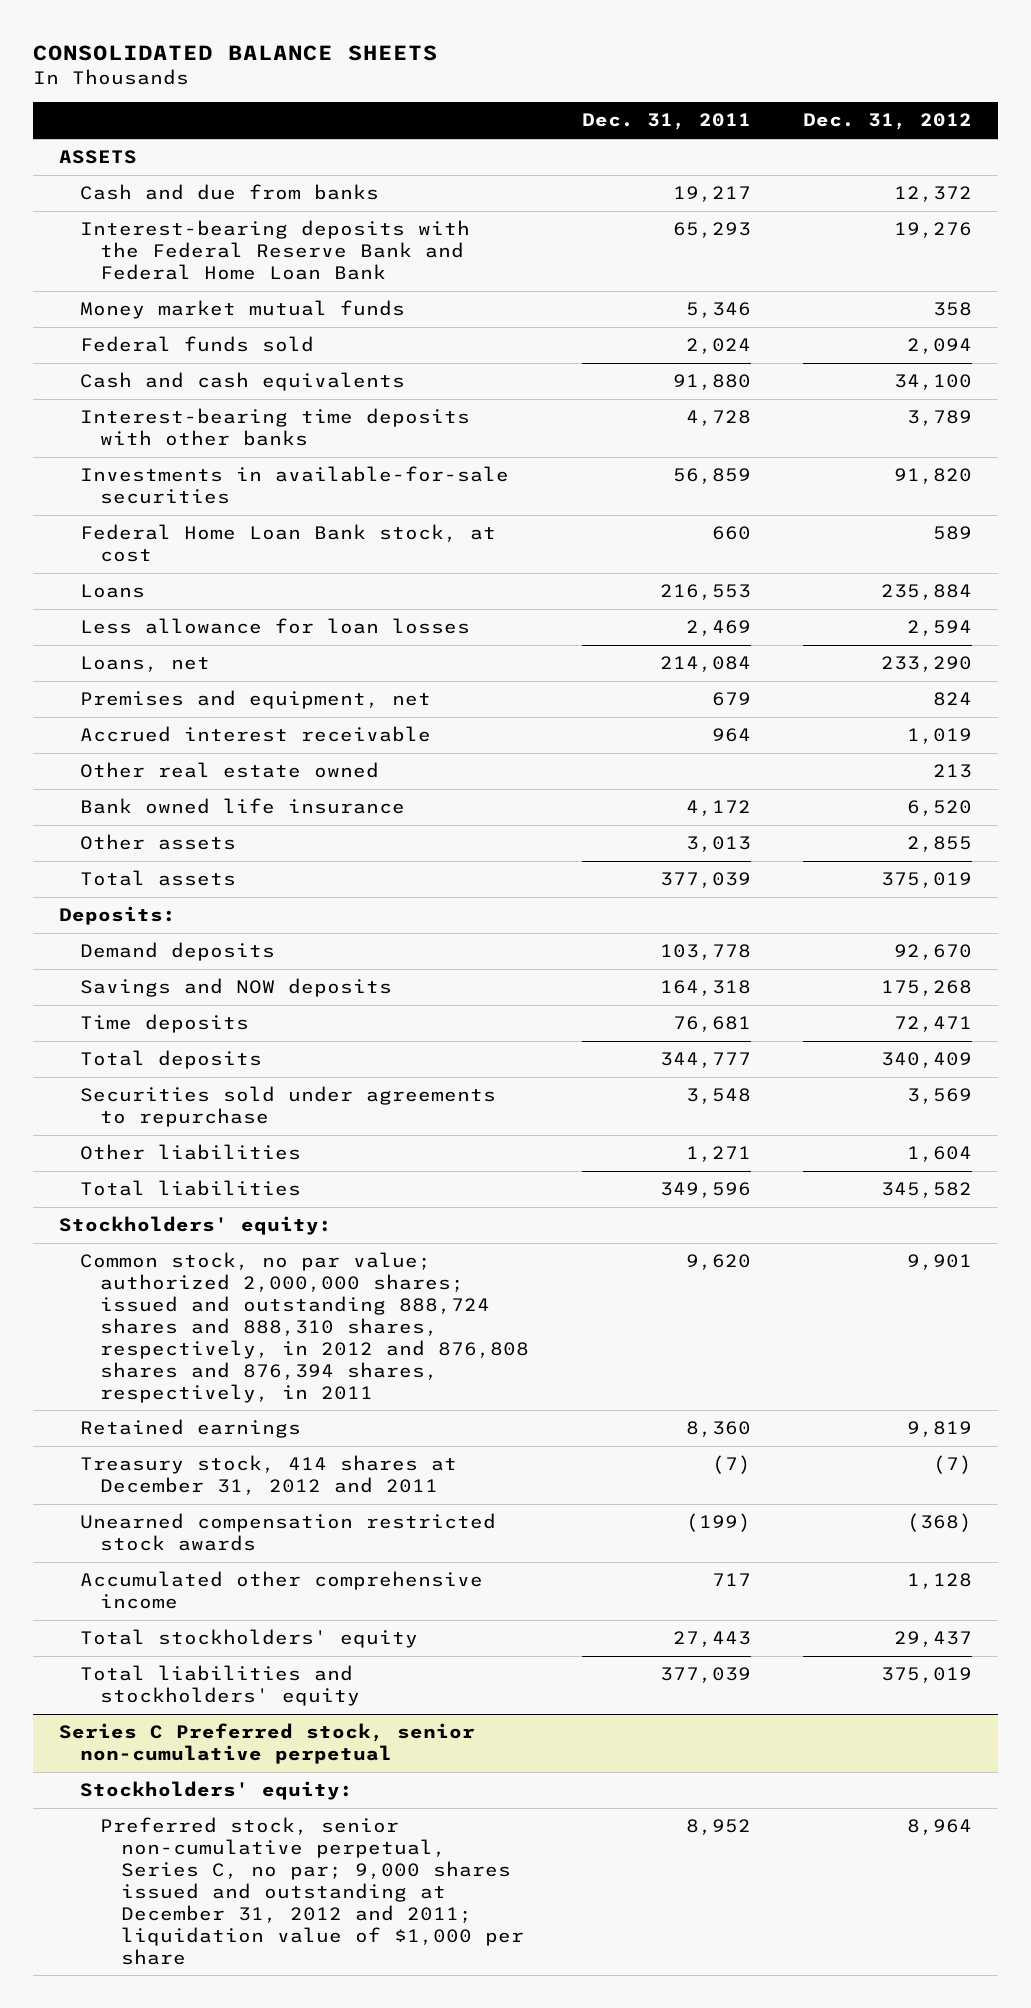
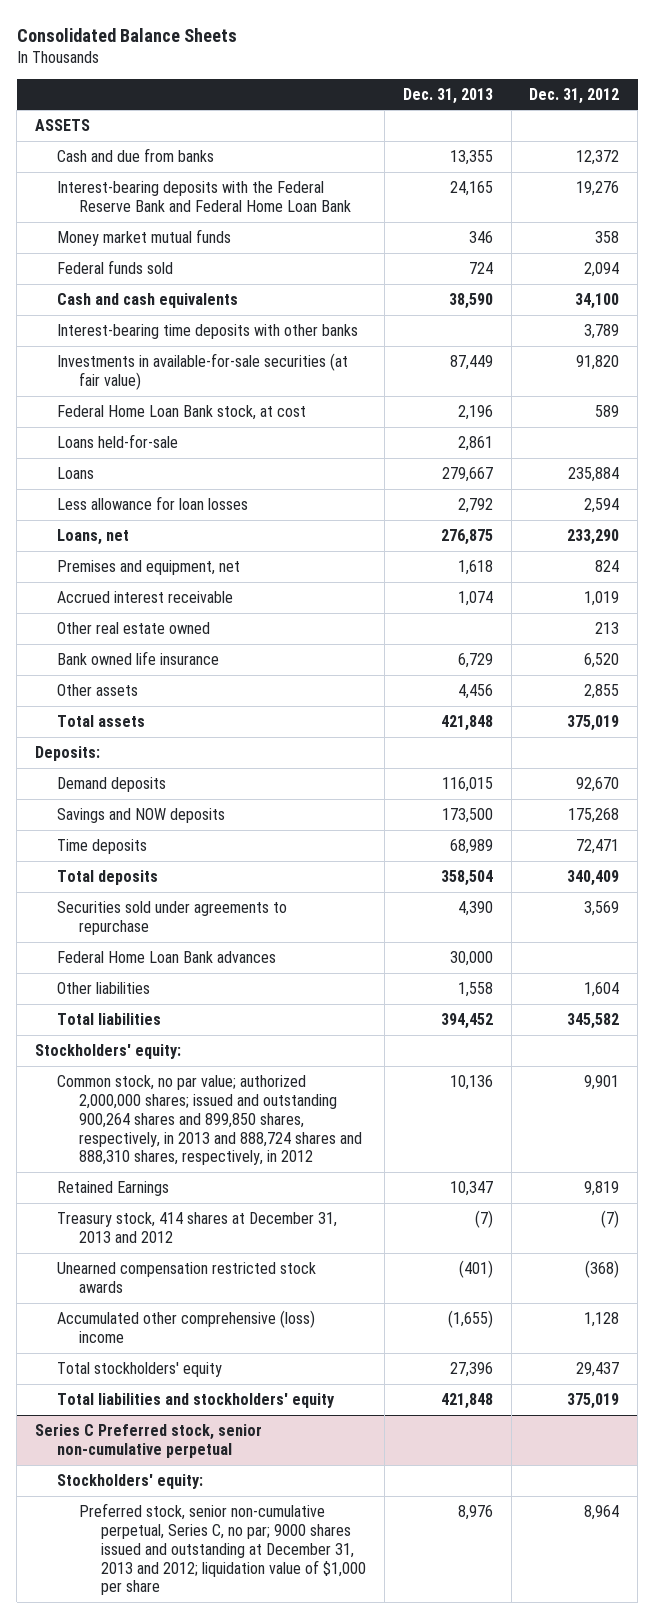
[32,45,438,62] CONSOLIDATED BALANCE SHEETS -> [16,27,237,42] Consolidated Balance Sheets
[581,113,751,131] Dec. 31, 2011 -> none
none -> [402,87,493,104] Dec. 31, 2013
[79,466,509,505] Investments in available-for-sale securities -> [57,353,349,390] Investments in available-for-sale securities (at fair value)
none -> [57,434,179,449] Loans held-for-sale
none -> [57,951,277,964] Federal Home Loan Bank advances
[79,1252,530,1403] Common stock, no par value; authorized 2,000,000 shares; issued and outstanding 888,724 shares and 888,310 shares, respectively, in 2012 and 876,808 shares and 876,394 shares, respectively, in 2011 -> [57,1075,363,1166] Common stock, no par value; authorized 2,000,000 shares; issued and outstanding 900,264 shares and 899,850 shares, respectively, in 2013 and 888,724 shares and 888,310 shares, respectively, in 2012
[79,1419,301,1439] Retained earnings -> [57,1181,170,1197] Retained Earnings
[79,1455,457,1496] Treasury stock, 414 shares at December 31, 2012 and 2011 -> [57,1212,338,1243] Treasury stock, 414 shares at December 31, 2013 and 2012
[79,1571,483,1610] Accumulated other comprehensive income -> [57,1310,316,1343] Accumulated other comprehensive (loss) income
[100,1817,525,1965] Preferred stock, senior non-cumulative perpetual, Series C, no par; 9,000 shares issued and outstanding at December 31, 2012 and 2011; liquidation value of $1,000 per share -> [79,1503,367,1596] Preferred stock, senior non-cumulative perpetual, Series C, no par; 9000 shares issued and outstanding at December 31, 2013 and 2012; liquidation value of $1,000 per share

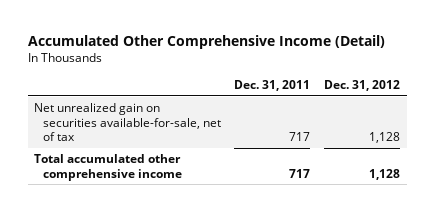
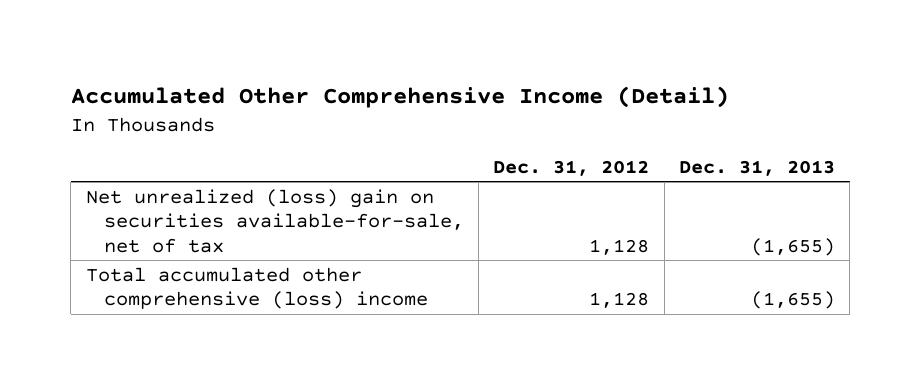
[234,80,311,92] Dec. 31, 2011 -> none
none -> [679,159,836,176] Dec. 31, 2013
[34,103,221,141] Net unrealized gain on securities available-for-sale, net of tax -> [85,188,464,253] Net unrealized (loss) gain on securities available-for-sale, net of tax
[34,154,182,181] Total accumulated other comprehensive income -> [85,266,428,310] Total accumulated other comprehensive (loss) income

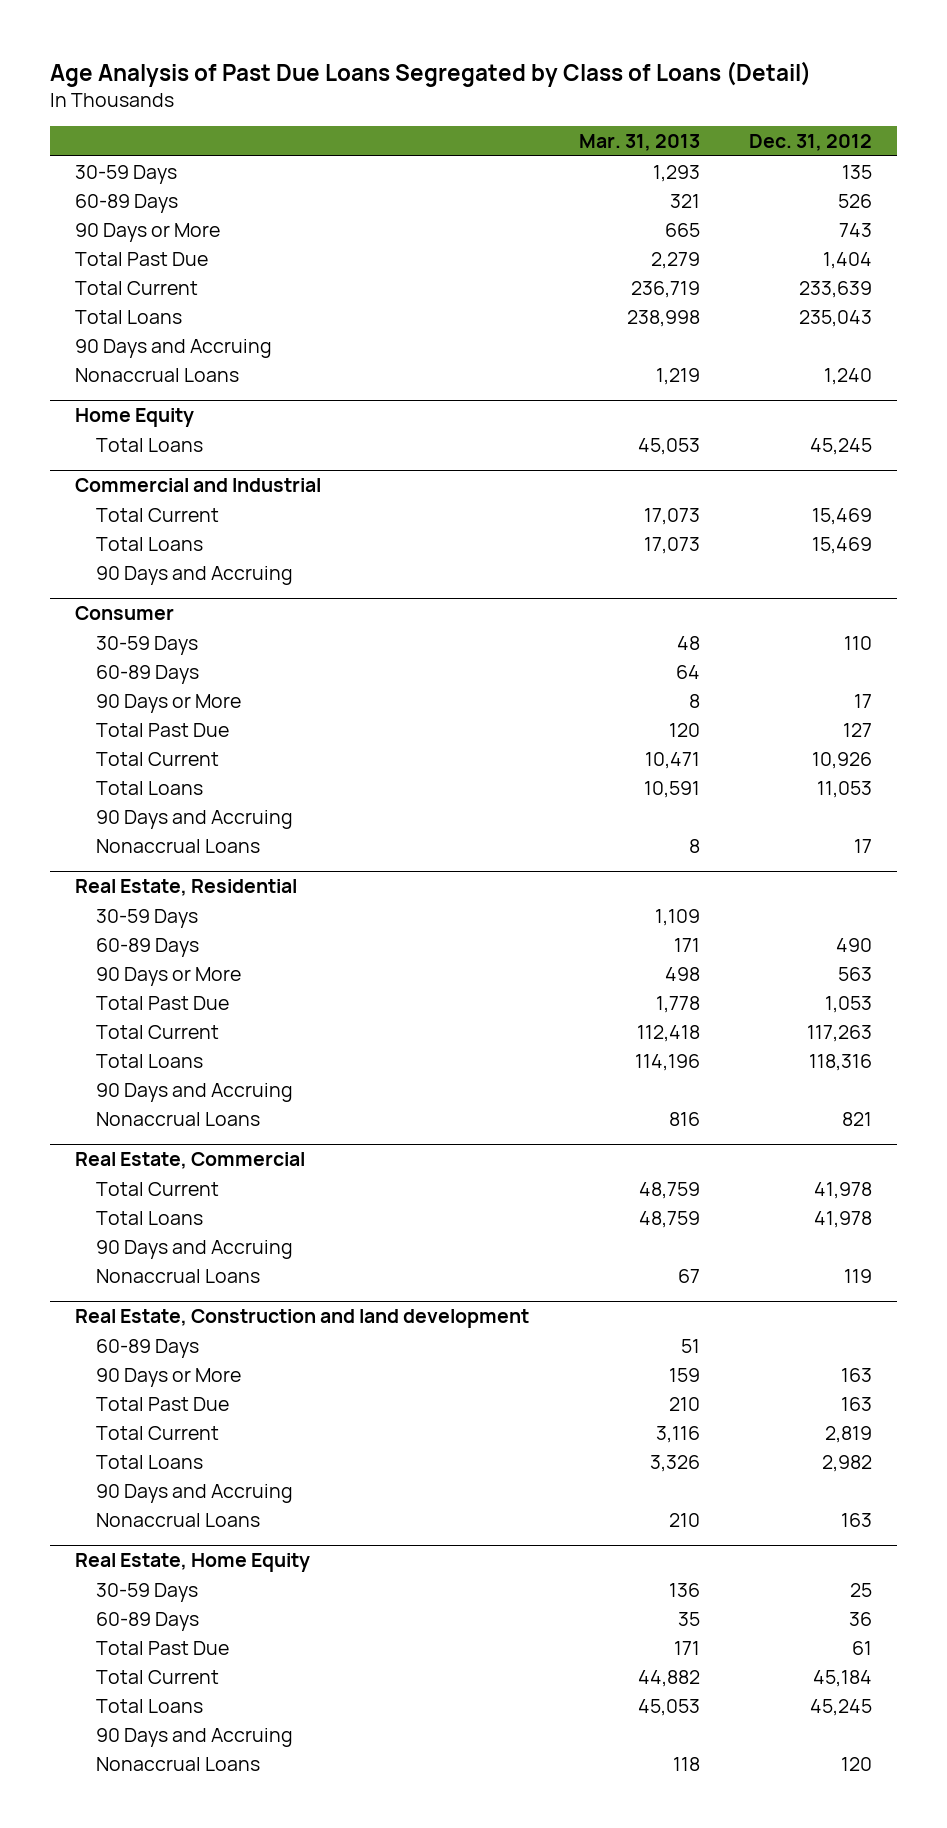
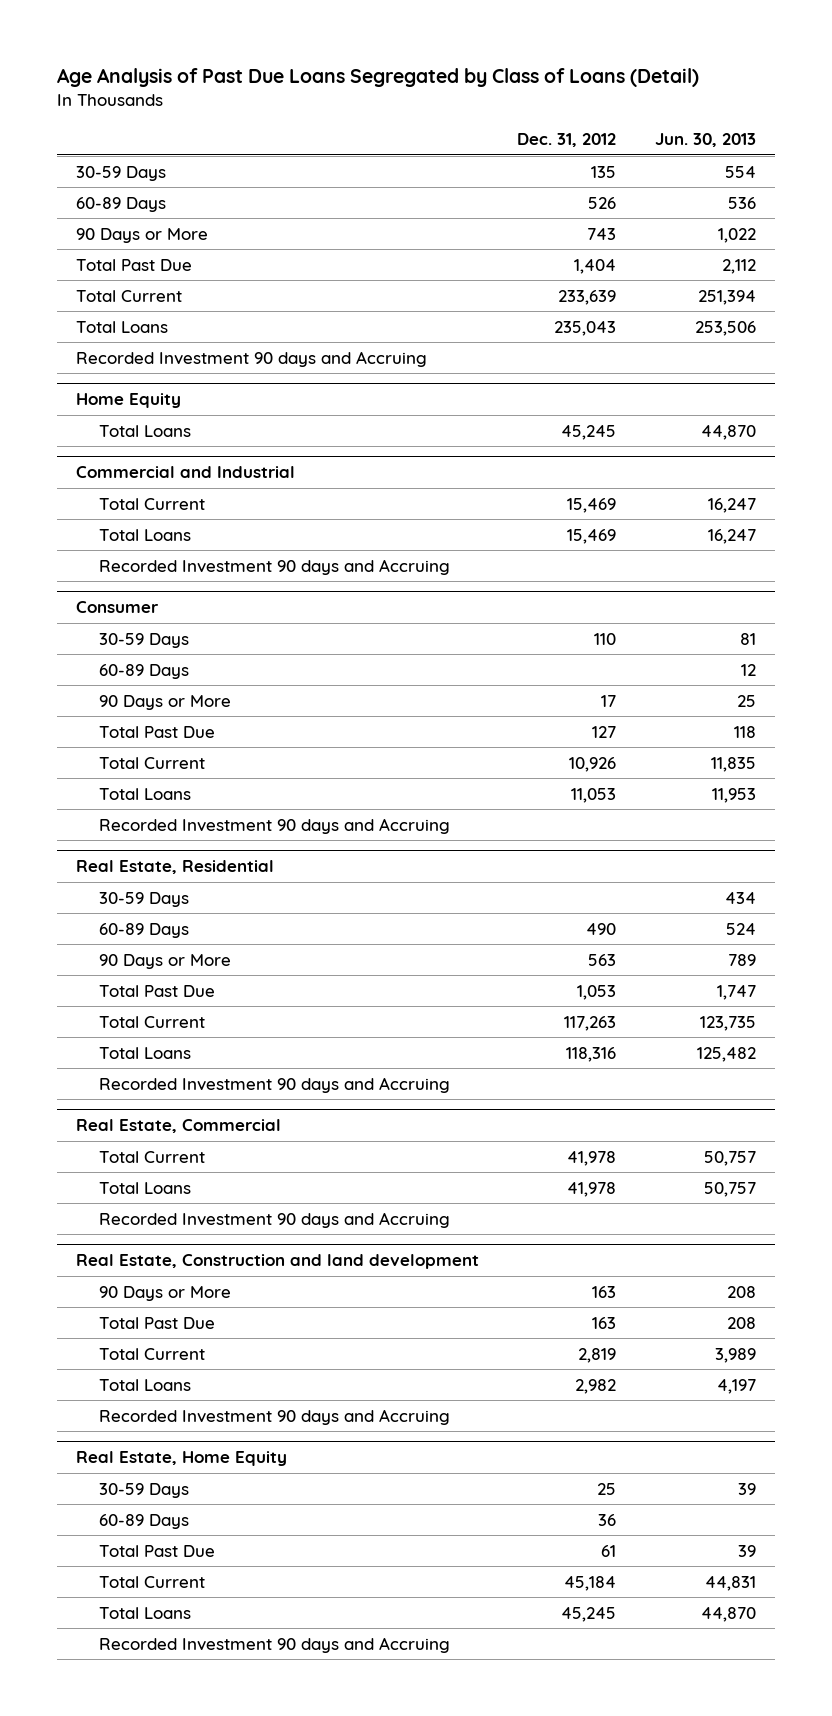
[578,134,700,152] Mar. 31, 2013 -> none
none -> [654,132,756,147] Jun. 30, 2013
[75,367,240,382] Nonaccrual Loans -> none
[75,338,273,358] 90 Days and Accruing -> [76,350,428,367] Recorded Investment 90 days and Accruing
[95,565,293,585] 90 Days and Accruing -> [98,558,450,575] Recorded Investment 90 days and Accruing
[95,838,260,853] Nonaccrual Loans -> none
[95,809,293,829] 90 Days and Accruing -> [98,817,450,834] Recorded Investment 90 days and Accruing
[95,1111,260,1126] Nonaccrual Loans -> none
[95,1082,293,1102] 90 Days and Accruing -> [98,1076,450,1093] Recorded Investment 90 days and Accruing
[95,1268,260,1283] Nonaccrual Loans -> none
[95,1239,293,1259] 90 Days and Accruing -> [98,1211,450,1228] Recorded Investment 90 days and Accruing
[95,1338,199,1358] 60-89 Days -> none
[95,1512,260,1527] Nonaccrual Loans -> none
[95,1483,293,1503] 90 Days and Accruing -> [98,1408,450,1425] Recorded Investment 90 days and Accruing
[95,1756,260,1771] Nonaccrual Loans -> none
[95,1727,293,1747] 90 Days and Accruing -> [98,1636,450,1653] Recorded Investment 90 days and Accruing

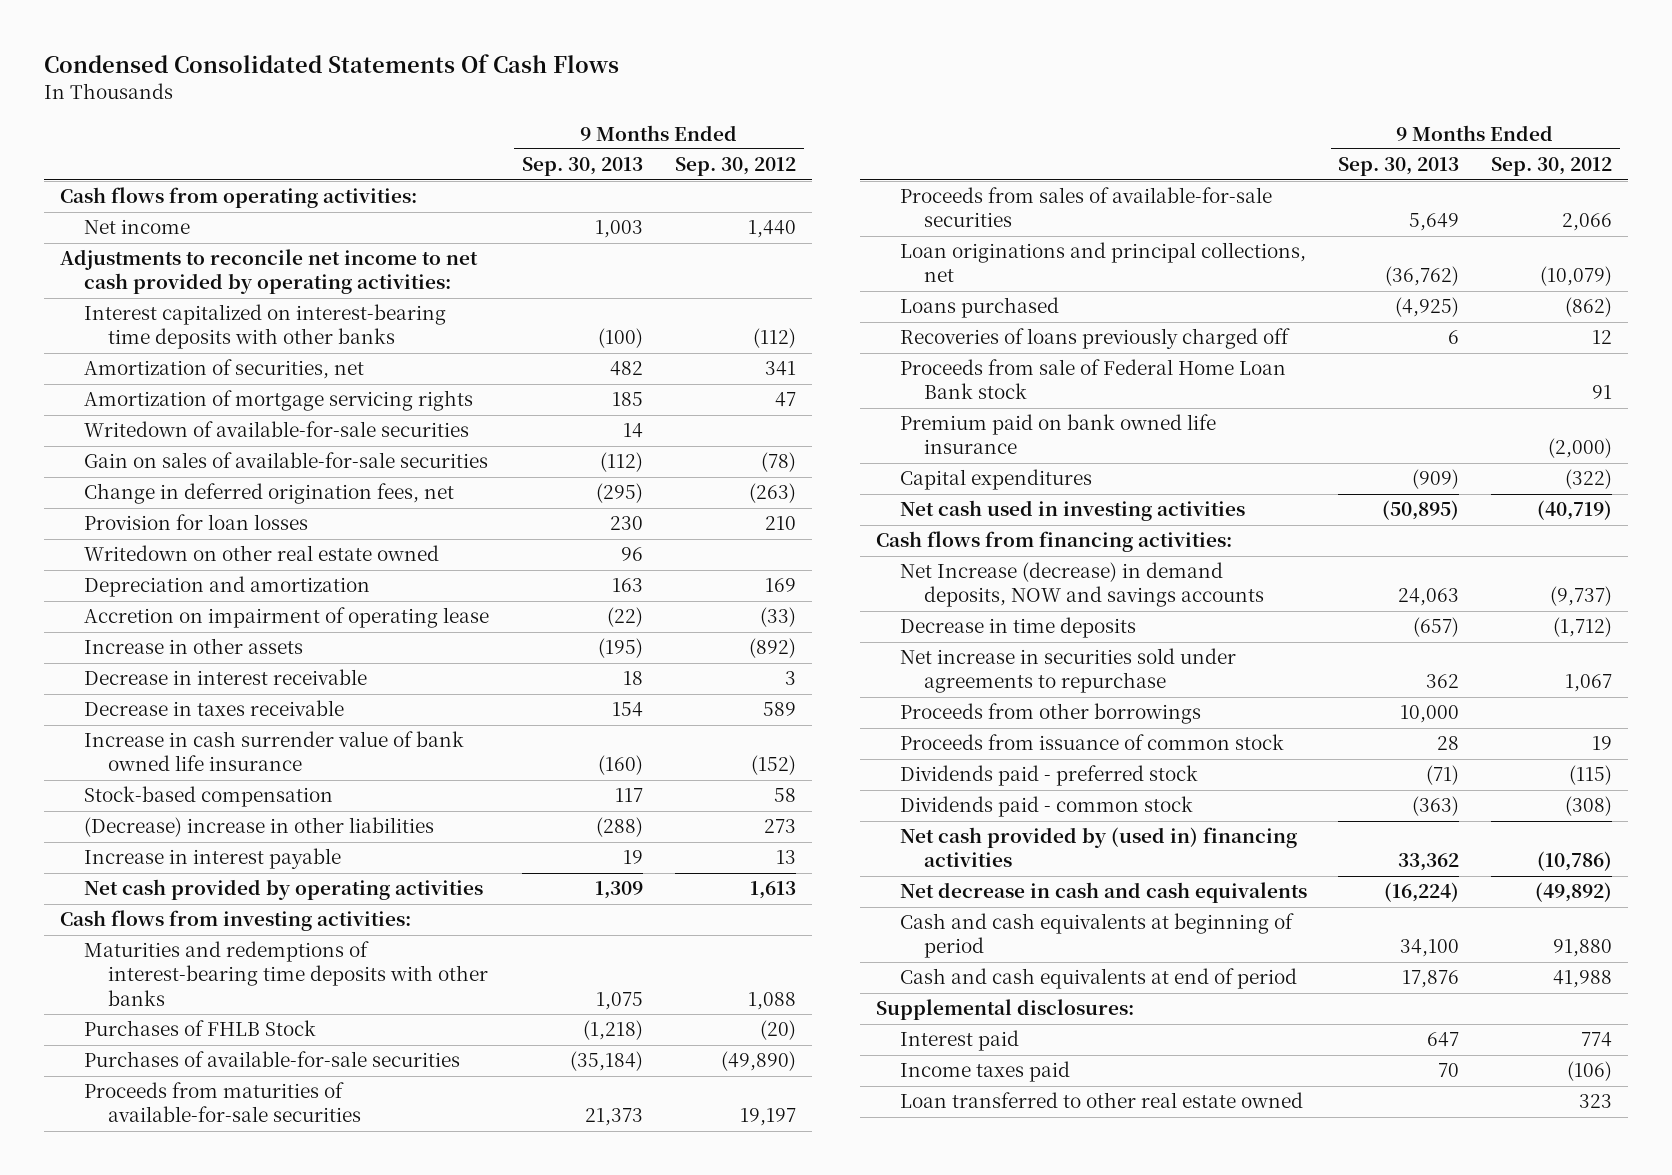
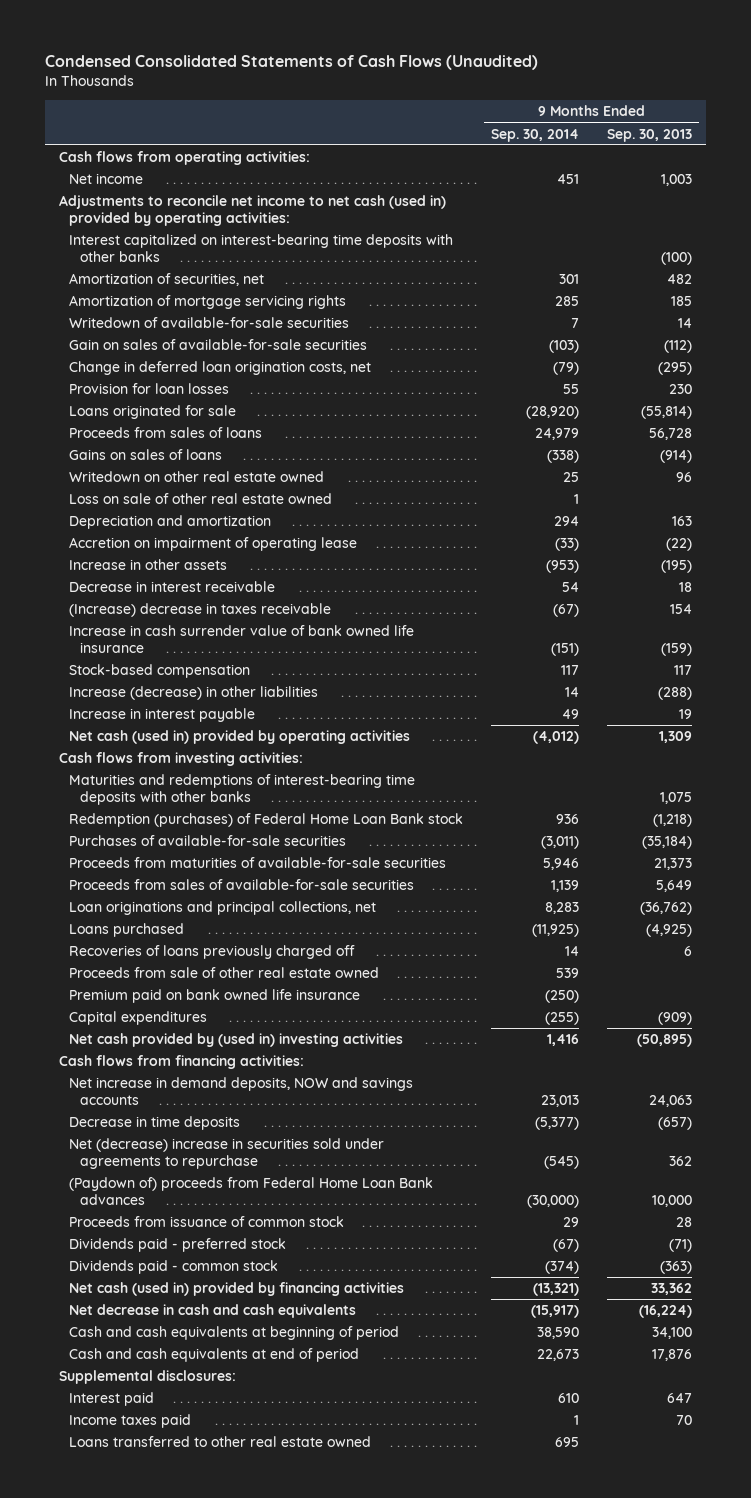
[43,54,619,74] Condensed Consolidated Statements Of Cash Flows -> [44,54,538,70] Condensed Consolidated Statements of Cash Flows (Unaudited)
[675,157,797,177] Sep. 30, 2012 -> none
none -> [491,128,580,142] Sep. 30, 2014
[59,249,478,295] Adjustments to reconcile net income to net cash provided by operating activities: -> [58,195,446,226] Adjustments to reconcile net income to net cash (used in) provided by operating activities:
[83,483,454,505] Change in deferred origination fees, net -> [69,361,372,376] Change in deferred loan origination costs, net
none -> [69,405,237,420] Loans originated for sale
none -> [69,427,263,439] Proceeds from sales of loans
none -> [69,449,223,461] Gains on sales of loans
none -> [69,493,333,505] Loss on sale of other real estate owned
[83,700,344,717] Decrease in taxes receivable -> [69,603,332,618] (Increase) decrease in taxes receivable
[598,755,644,776] (160) -> [660,642,692,656] (159)
[83,817,434,838] (Decrease) increase in other liabilities -> [69,686,319,701] Increase (decrease) in other liabilities
[83,879,483,901] Net cash provided by operating activities -> [69,730,411,745] Net cash (used in) provided by operating activities
[83,1020,316,1037] Purchases of FHLB Stock -> [69,813,464,828] Redemption (purchases) of Federal Home Loan Bank stock
[899,359,1286,400] Proceeds from sale of Federal Home Loan Bank stock -> none
none -> [69,967,380,979] Proceeds from sale of other real estate owned
[899,500,1245,522] Net cash used in investing activities -> [69,1033,404,1048] Net cash provided by (used in) investing activities
[899,562,1264,608] Net Increase (decrease) in demand deposits, NOW and savings accounts -> [69,1077,414,1105] Net increase in demand deposits, NOW and savings accounts
[899,703,1201,725] Proceeds from other borrowings -> none
[899,648,1236,694] Net increase in securities sold under agreements to repurchase -> [69,1138,385,1169] Net (decrease) increase in securities sold under agreements to repurchase
none -> [69,1177,434,1205] (Paydown of) proceeds from Federal Home Loan Bank advances
[899,827,1297,868] Net cash provided by (used in) financing activities -> [69,1282,405,1297] Net cash (used in) provided by financing activities
[899,1092,1303,1109] Loan transferred to other real estate owned -> [69,1436,372,1448] Loans transferred to other real estate owned

